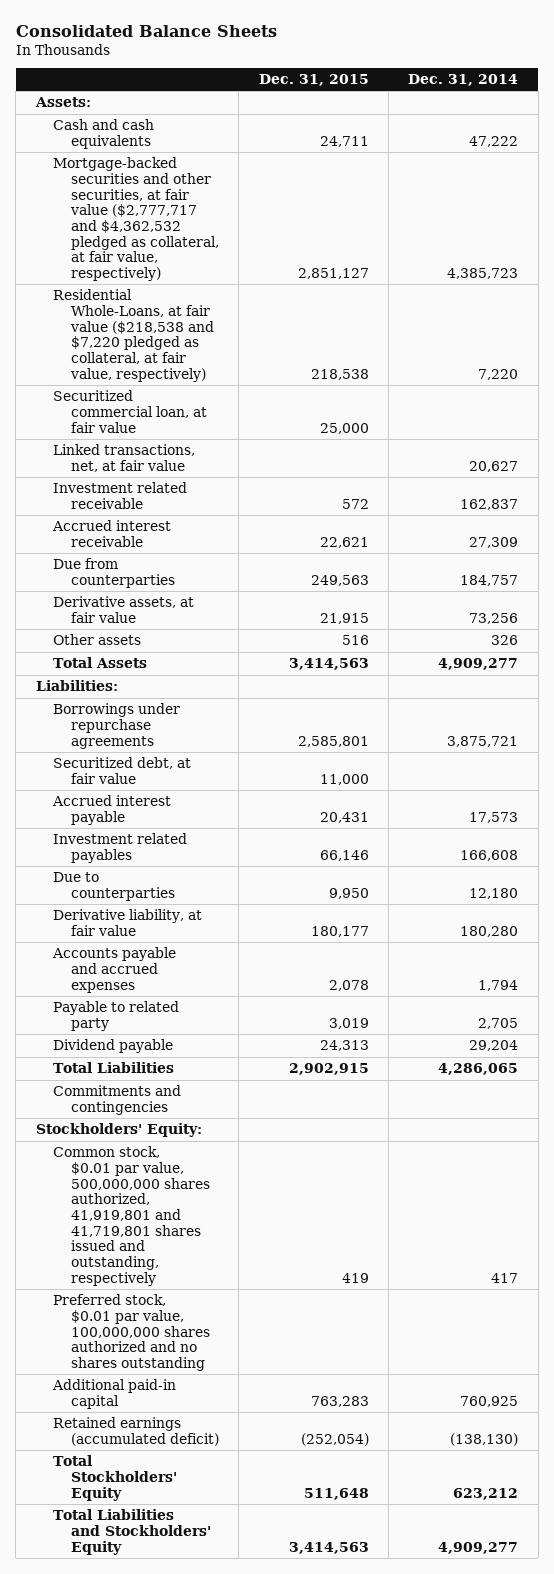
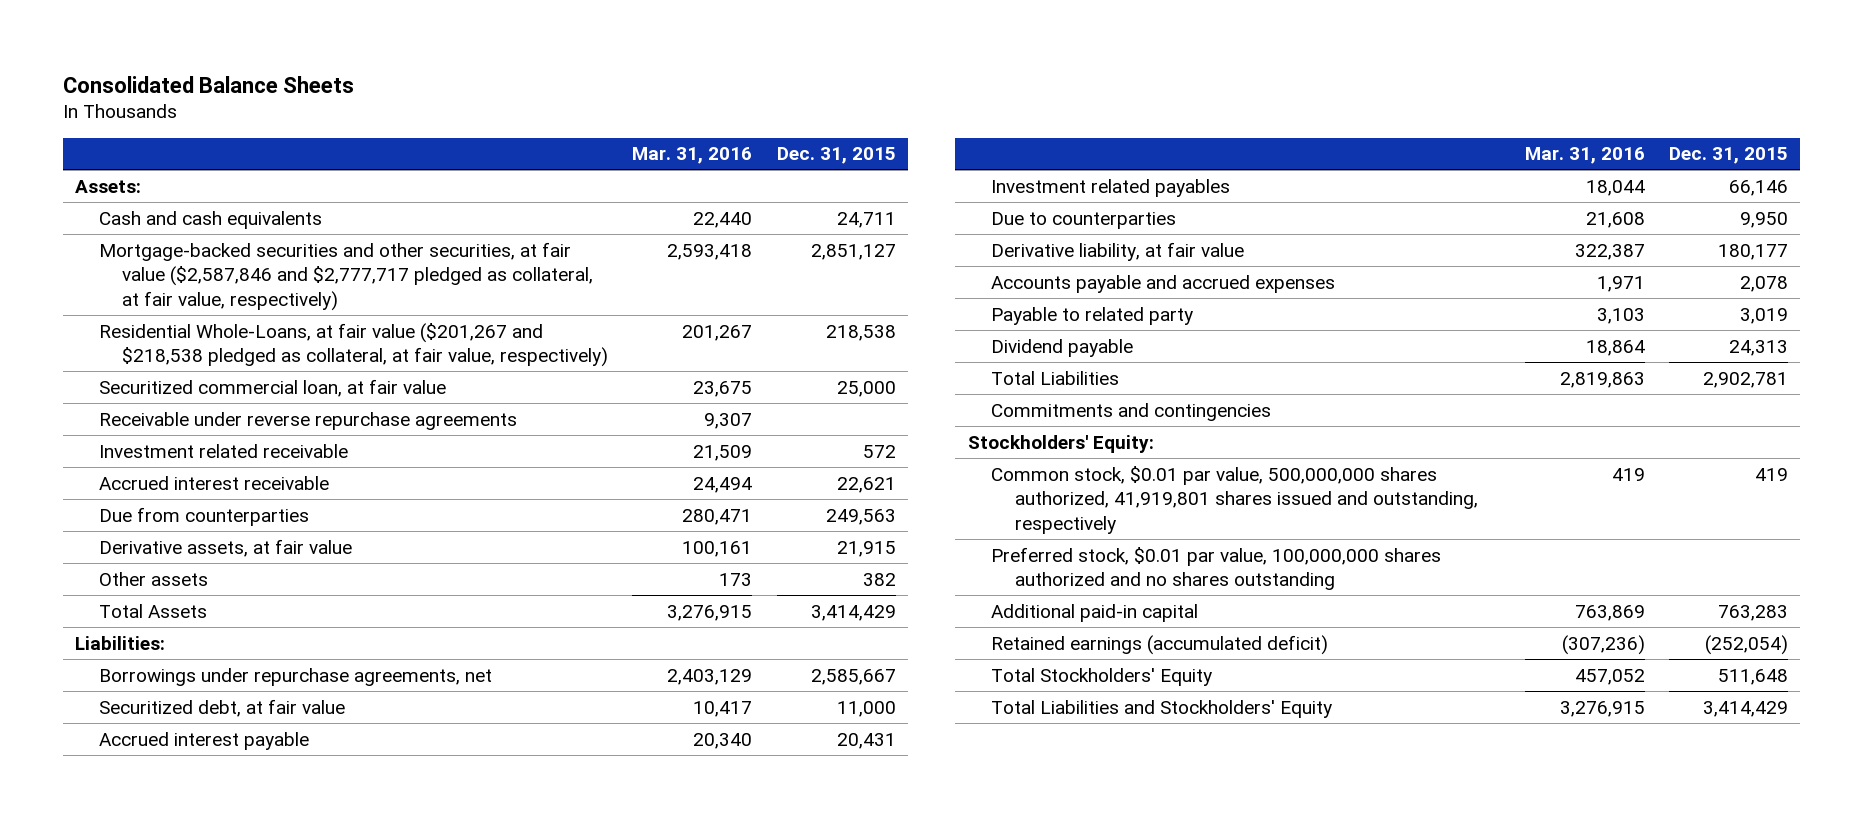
[408,74,519,87] Dec. 31, 2014 -> none
none -> [632,147,753,165] Mar. 31, 2016
[53,157,219,282] Mortgage-backed securities and other securities, at fair value ($2,777,717 and $4,362,532 pledged as collateral, at fair value, respectively) -> [98,241,594,311] Mortgage-backed securities and other securities, at fair value ($2,587,846 and $2,777,717 pledged as collateral, at fair value, respectively)
[53,289,214,382] Residential Whole-Loans, at fair value ($218,538 and $7,220 pledged as collateral, at fair value, respectively) -> [98,322,609,368] Residential Whole-Loans, at fair value ($201,267 and $218,538 pledged as collateral, at fair value, respectively)
[53,444,196,472] Linked transactions, net, at fair value -> none
none -> [98,411,517,430] Receivable under reverse repurchase agreements
[341,635,369,646] 516 -> [862,572,896,586] 382
[288,658,369,671] 3,414,563 -> [810,604,896,621] 3,414,429
[53,703,181,749] Borrowings under repurchase agreements -> [98,667,492,686] Borrowings under repurchase agreements, net
[297,735,369,747] 2,585,801 -> [810,668,896,685] 2,585,667
[288,1063,369,1076] 2,902,915 -> [1703,371,1789,388] 2,902,781
[53,1146,210,1286] Common stock, $0.01 par value, 500,000,000 shares authorized, 41,919,801 and 41,719,801 shares issued and outstanding, respectively -> [991,465,1478,534] Common stock, $0.01 par value, 500,000,000 shares authorized, 41,919,801 shares issued and outstanding, respectively
[288,1541,369,1554] 3,414,563 -> [1703,700,1789,717] 3,414,429

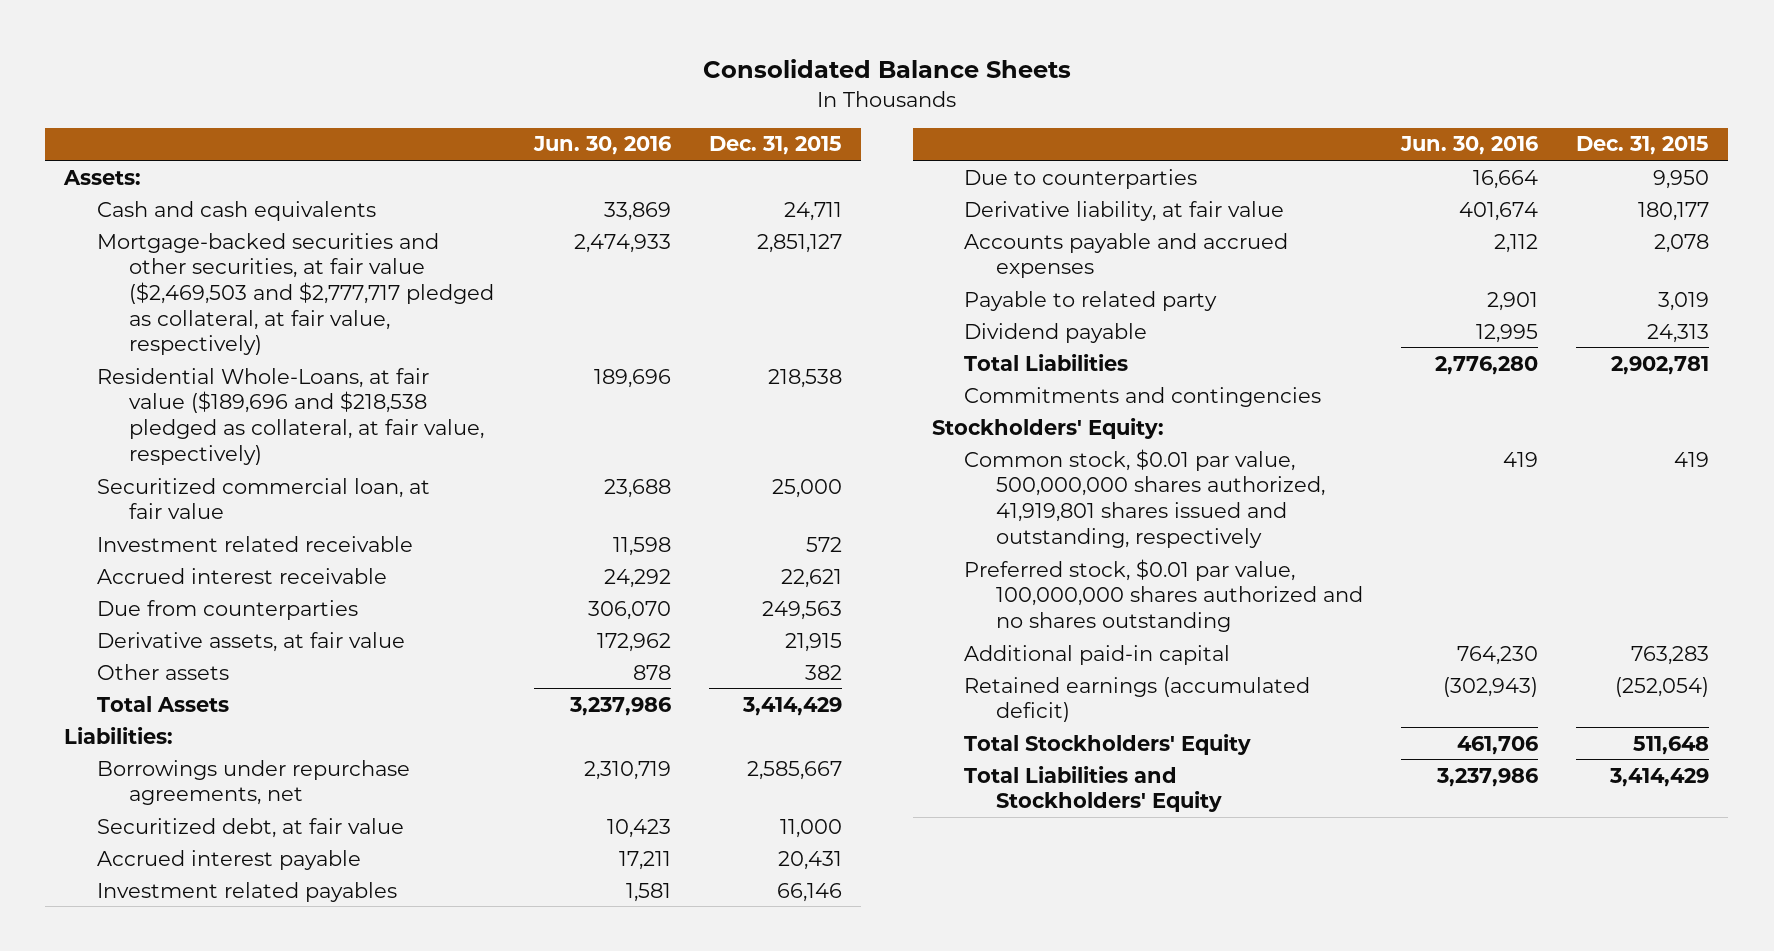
[632,147,753,165] Mar. 31, 2016 -> none
none -> [532,136,671,156] Jun. 30, 2016
[98,241,594,311] Mortgage-backed securities and other securities, at fair value ($2,587,846 and $2,777,717 pledged as collateral, at fair value, respectively) -> [96,232,494,356] Mortgage-backed securities and other securities, at fair value ($2,469,503 and $2,777,717 pledged as collateral, at fair value, respectively)
[98,322,609,368] Residential Whole-Loans, at fair value ($201,267 and $218,538 pledged as collateral, at fair value, respectively) -> [96,367,484,465] Residential Whole-Loans, at fair value ($189,696 and $218,538 pledged as collateral, at fair value, respectively)
[98,411,517,430] Receivable under reverse repurchase agreements -> none

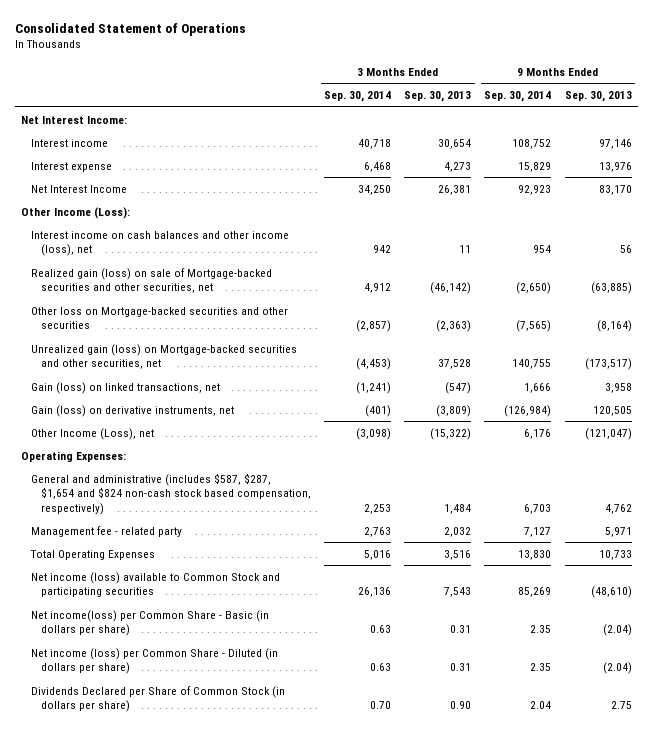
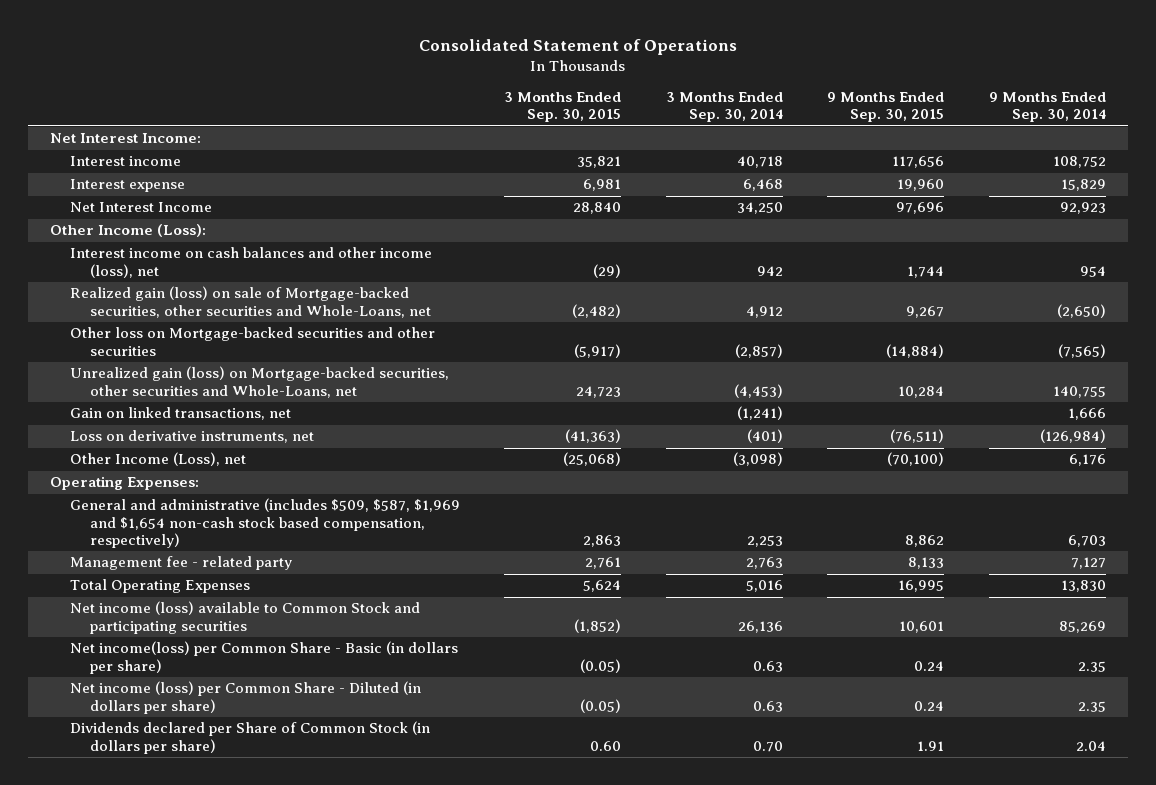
[404,91,472,103] Sep. 30, 2013 -> none
[564,91,632,103] Sep. 30, 2013 -> none
none -> [504,92,622,123] 3 Months Ended Sep. 30, 2015
none -> [827,92,945,123] 9 Months Ended Sep. 30, 2015
[31,267,273,294] Realized gain (loss) on sale of Mortgage-backed securities and other securities, net -> [69,286,431,318] Realized gain (loss) on sale of Mortgage-backed securities, other securities and Whole-Loans, net
[31,343,298,370] Unrealized gain (loss) on Mortgage-backed securities and other securities, net -> [69,366,449,398] Unrealized gain (loss) on Mortgage-backed securities, other securities and Whole-Loans, net
[31,381,221,394] Gain (loss) on linked transactions, net -> [69,407,291,421] Gain on linked transactions, net
[31,404,235,417] Gain (loss) on derivative instruments, net -> [69,430,314,444] Loss on derivative instruments, net
[31,472,312,515] General and administrative (includes $587, $287, $1,654 and $824 non-cash stock based compensation, respectively) -> [69,498,460,548] General and administrative (includes $509, $587, $1,969 and $1,654 non-cash stock based compensation, respectively)
[31,685,286,713] Dividends Declared per Share of Common Stock (in dollars per share) -> [69,721,430,754] Dividends declared per Share of Common Stock (in dollars per share)

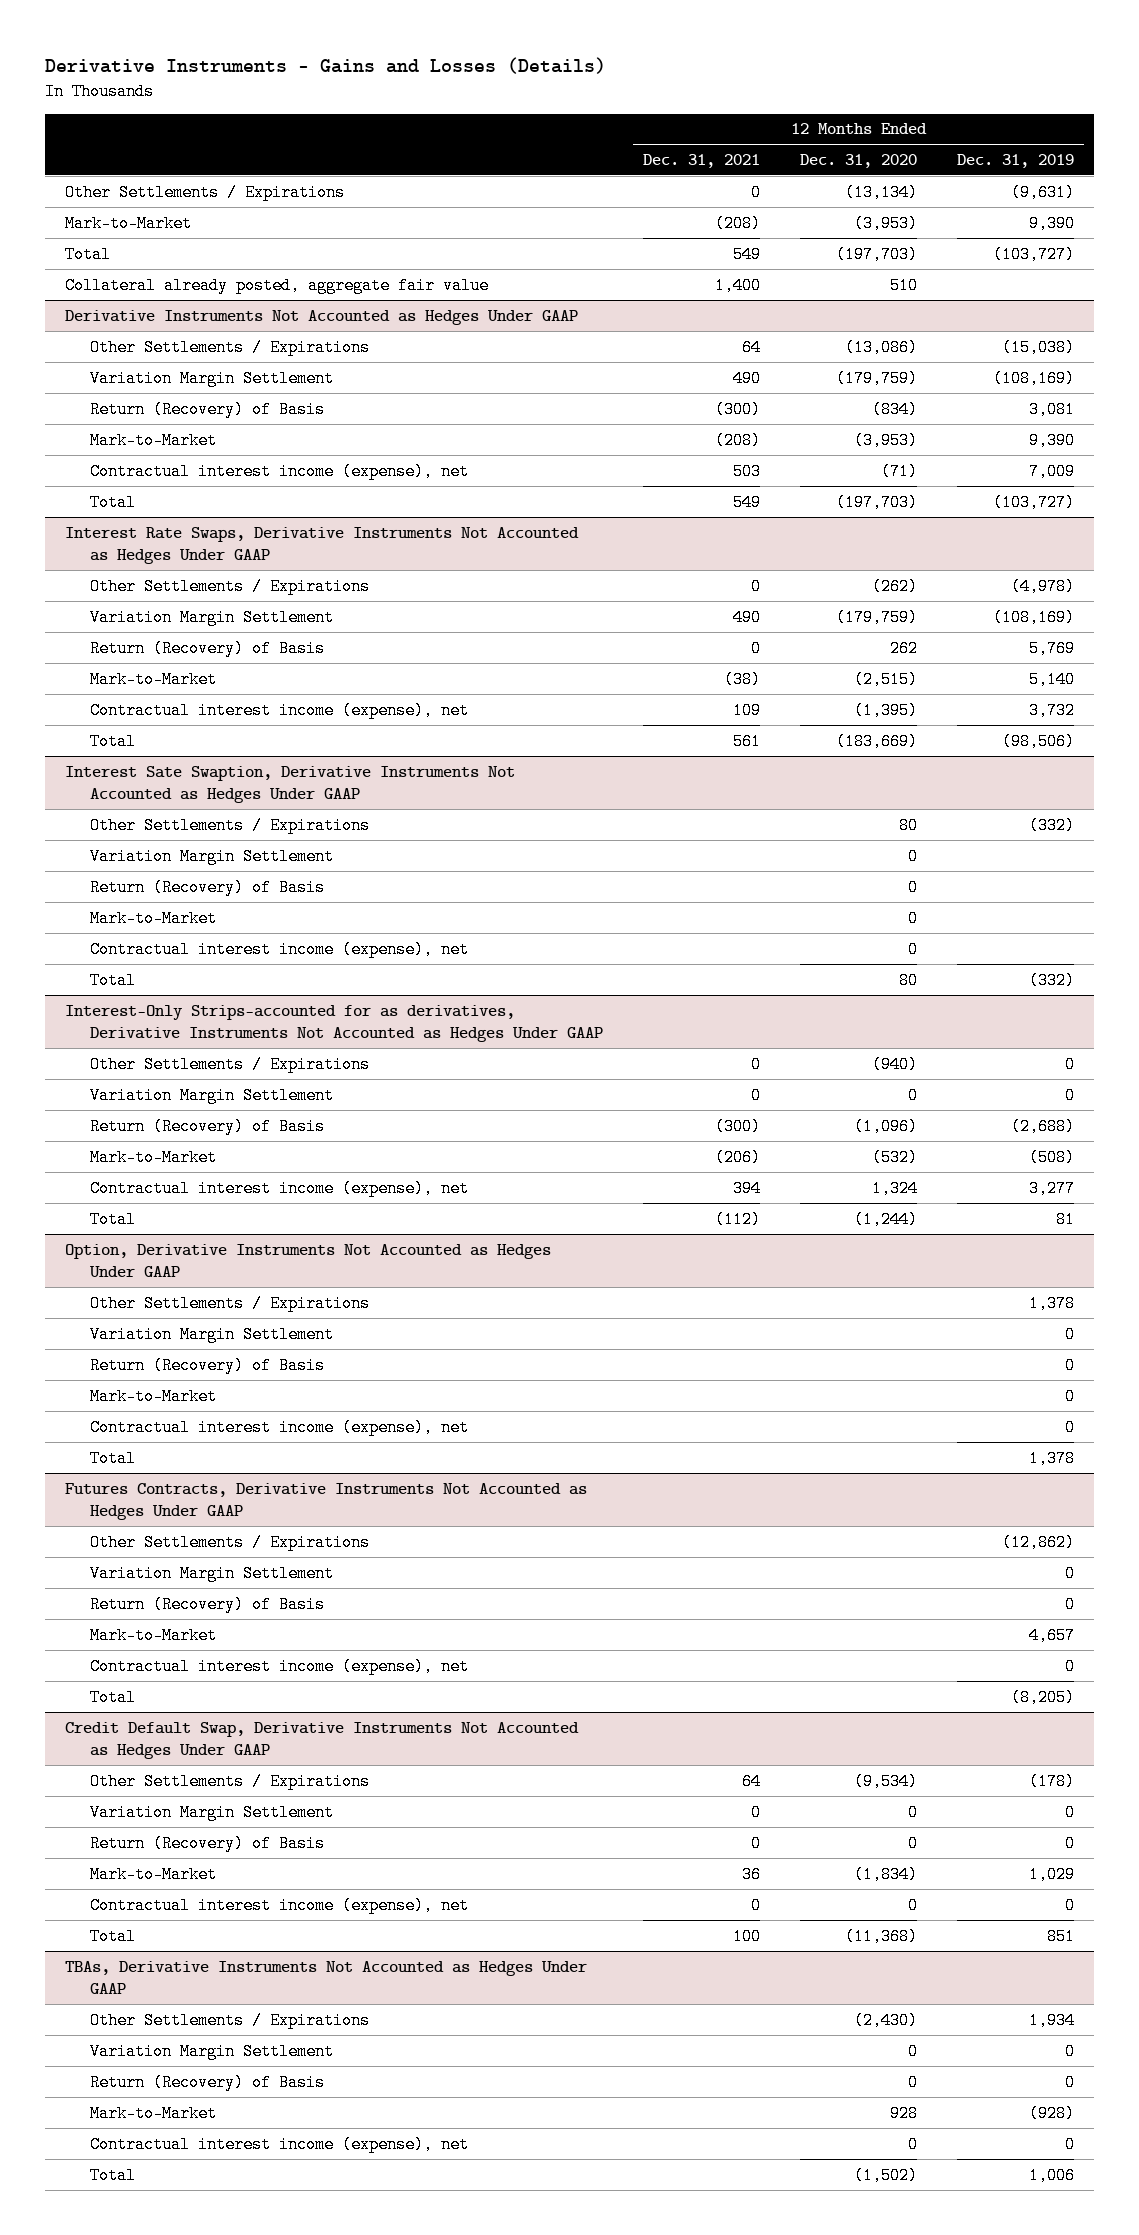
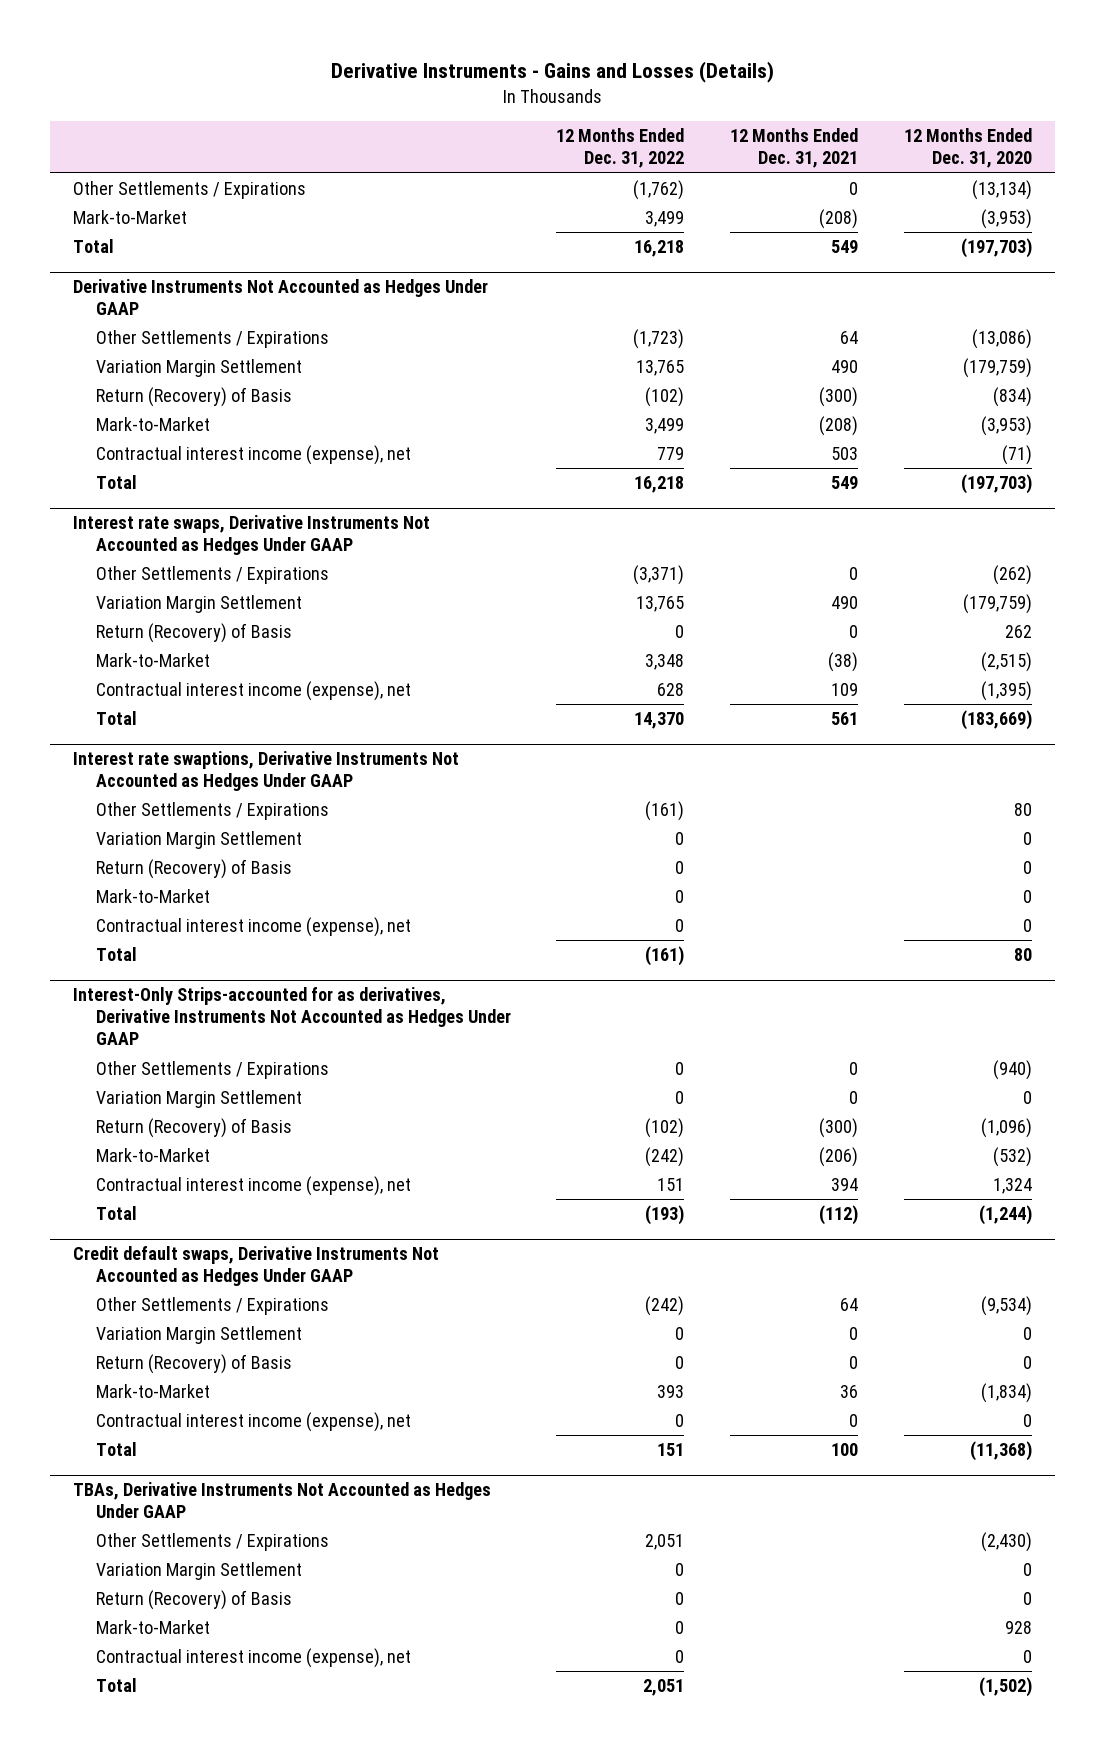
[957,153,1075,168] Dec. 31, 2019 -> none
none -> [556,128,685,169] 12 Months Ended Dec. 31, 2022
[64,276,489,294] Collateral already posted, aggregate fair value -> none
[64,526,579,564] Interest Rate Swaps, Derivative Instruments Not Accounted as Hedges Under GAAP -> [73,515,431,556] Interest rate swaps, Derivative Instruments Not Accounted as Hedges Under GAAP
[64,765,515,803] Interest Sate Swaption, Derivative Instruments Not Accounted as Hedges Under GAAP -> [73,751,460,792] Interest rate swaptions, Derivative Instruments Not Accounted as Hedges Under GAAP
[64,1243,551,1277] Option, Derivative Instruments Not Accounted as Hedges Under GAAP -> none
[89,1294,370,1312] Other Settlements / Expirations -> none
[89,1325,334,1343] Variation Margin Settlement -> none
[89,1356,325,1374] Return (Recovery) of Basis -> none
[89,1387,217,1405] Mark-to-Market -> none
[89,1418,469,1436] Contractual interest income (expense), net -> none
[89,1449,136,1467] Total -> none
[64,1482,587,1520] Futures Contracts, Derivative Instruments Not Accounted as Hedges Under GAAP -> none
[89,1533,370,1551] Other Settlements / Expirations -> none
[89,1564,334,1582] Variation Margin Settlement -> none
[89,1595,325,1613] Return (Recovery) of Basis -> none
[89,1626,217,1644] Mark-to-Market -> none
[89,1657,469,1675] Contractual interest income (expense), net -> none
[89,1688,136,1706] Total -> none
[64,1721,579,1759] Credit Default Swap, Derivative Instruments Not Accounted as Hedges Under GAAP -> [73,1246,440,1287] Credit default swaps, Derivative Instruments Not Accounted as Hedges Under GAAP

